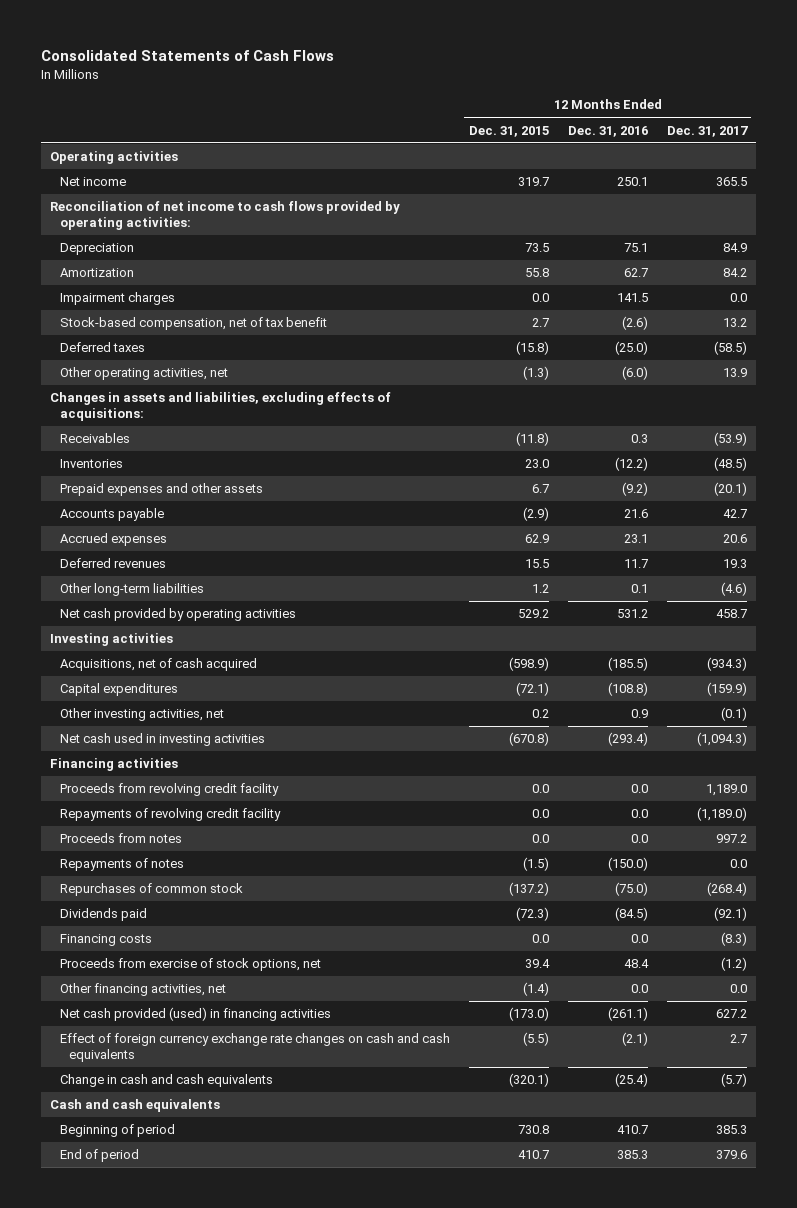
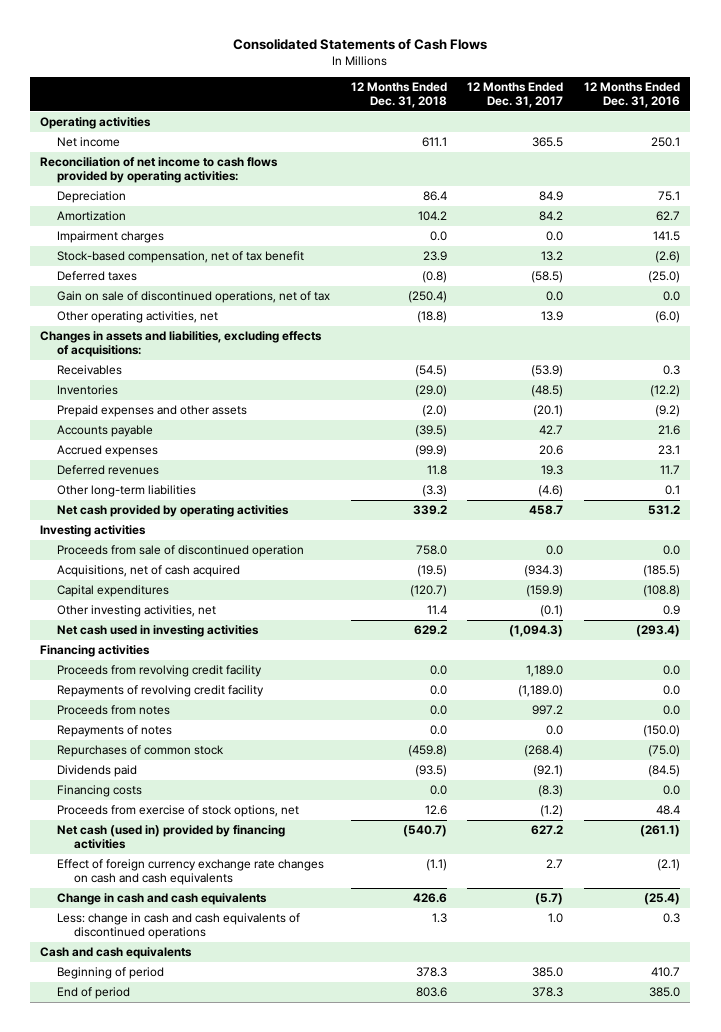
[468,125,549,137] Dec. 31, 2015 -> none
none -> [350,81,447,109] 12 Months Ended Dec. 31, 2018
none -> [57,291,331,304] Gain on sale of discontinued operations, net of tax
none -> [57,545,305,558] Proceeds from sale of discontinued operation
[59,983,226,997] Other financing activities, net -> none
[59,1007,331,1022] Net cash provided (used) in financing activities -> [57,825,286,850] Net cash (used in) provided by financing activities
none -> [57,913,301,940] Less: change in cash and cash equivalents of discontinued operations
[715,1125,747,1135] 385.3 -> [532,967,564,978] 385.0
[616,1150,648,1160] 385.3 -> [649,987,681,998] 385.0
[715,1150,747,1160] 379.6 -> [532,987,564,998] 378.3

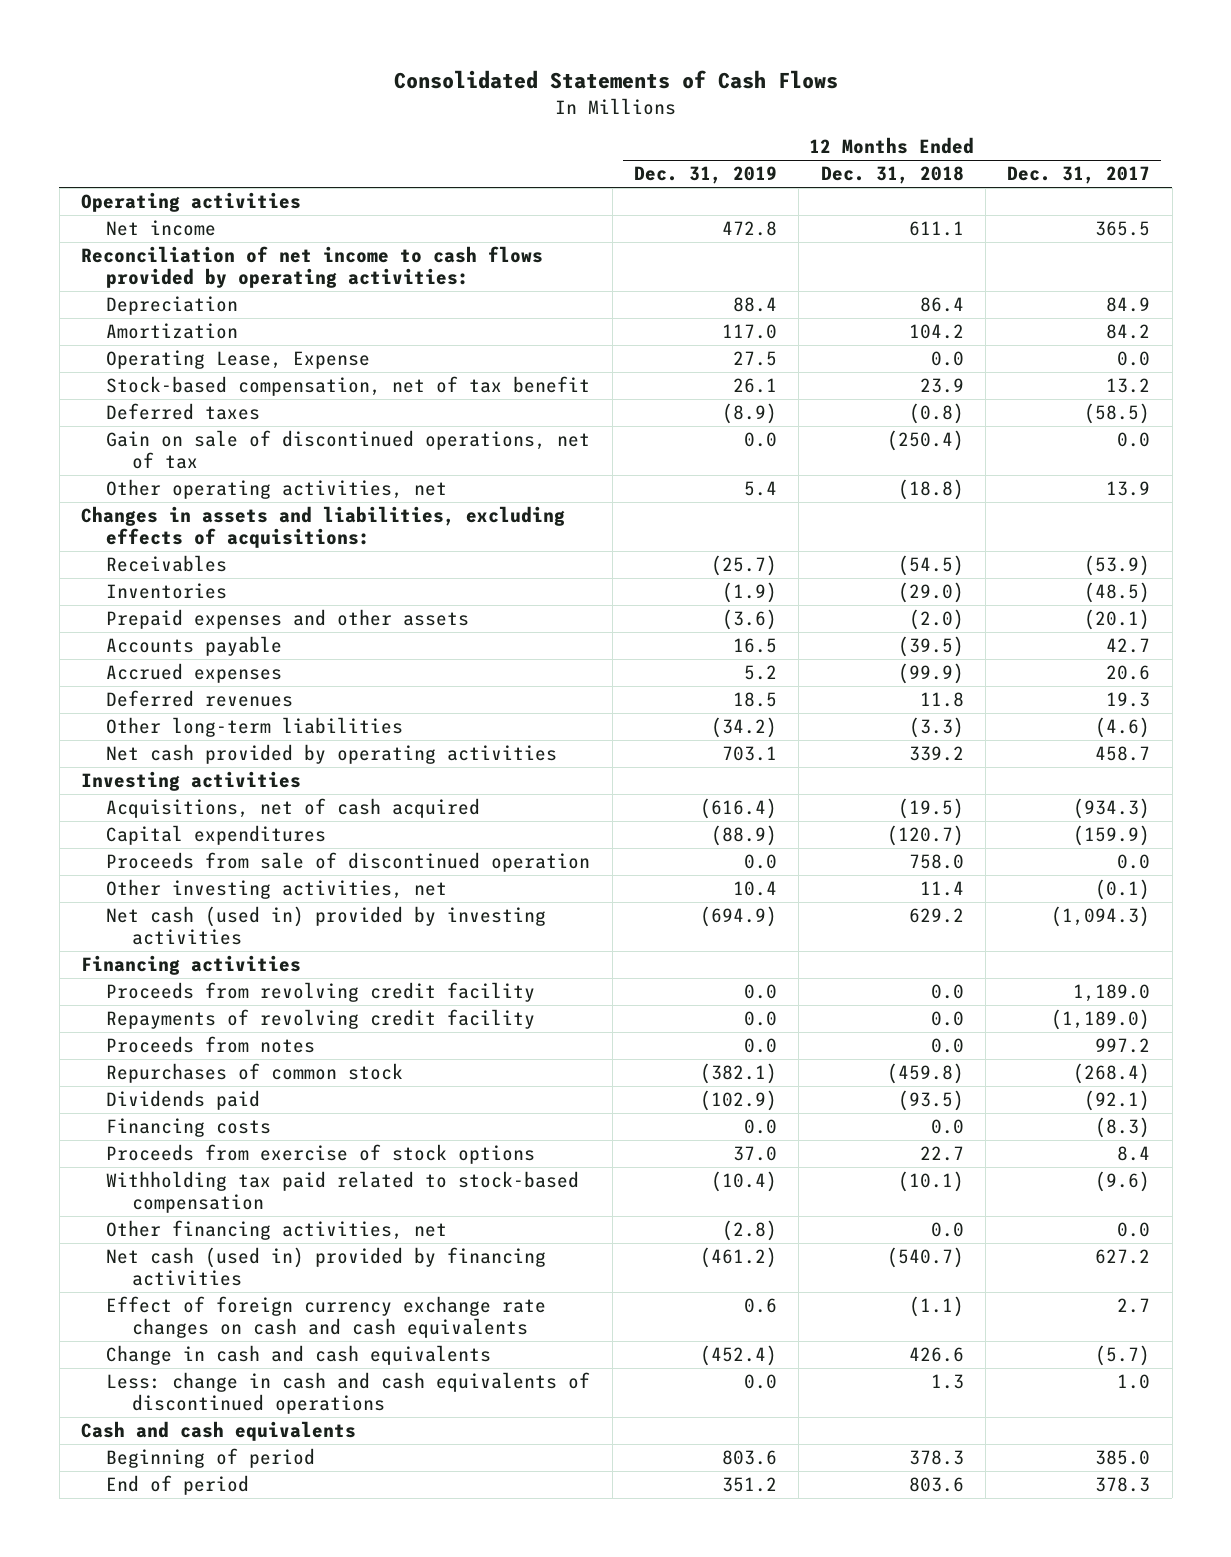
[584,81,681,109] 12 Months Ended Dec. 31, 2016 -> none
none -> [634,166,778,185] Dec. 31, 2019
[57,231,165,244] Impairment charges -> none
none -> [106,350,371,370] Operating Lease, Expense
[57,545,305,558] Proceeds from sale of discontinued operation -> [106,852,591,873] Proceeds from sale of discontinued operation
[57,625,260,638] Net cash used in investing activities -> [106,906,547,946] Net cash (used in) provided by investing activities
[57,725,173,738] Repayments of notes -> none
[57,805,300,818] Proceeds from exercise of stock options, net -> [106,1144,536,1165] Proceeds from exercise of stock options
[424,805,447,816] 12.6 -> [919,1146,964,1162] 22.7
[540,805,564,818] (1.2) -> [1117,1146,1151,1162] 8.4
none -> [106,1171,580,1214] Withholding tax paid related to stock-based compensation
none -> [106,1220,448,1241] Other financing activities, net

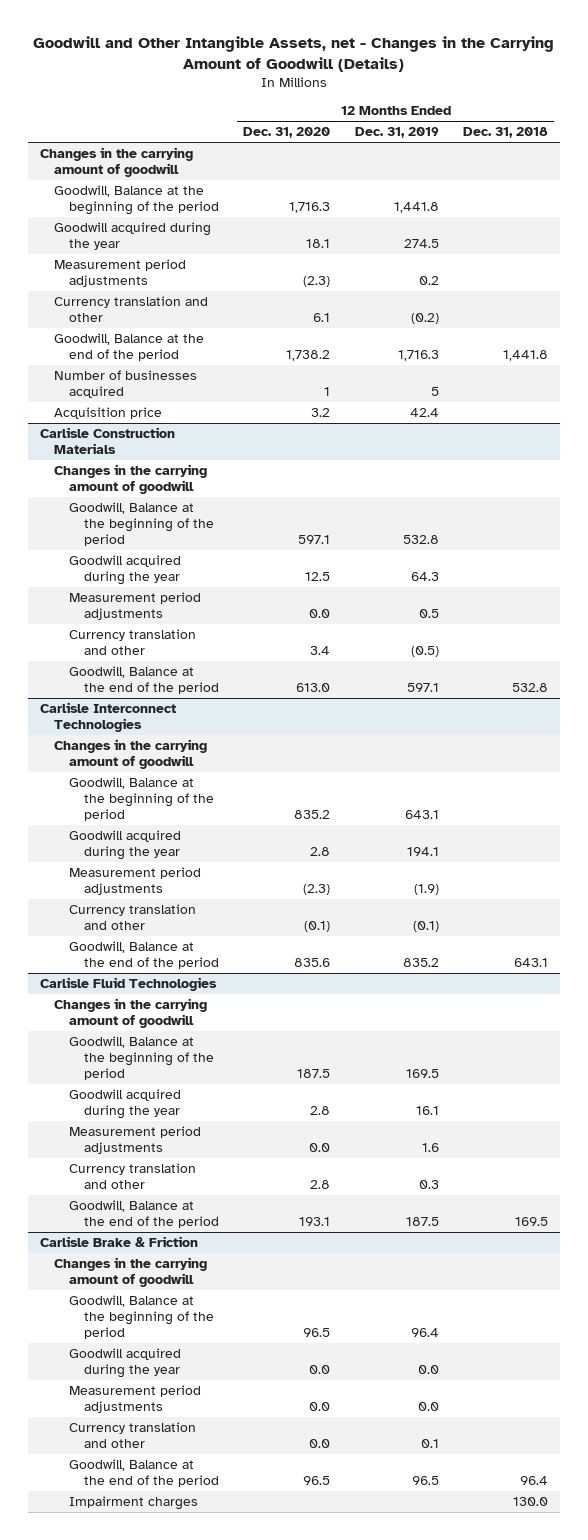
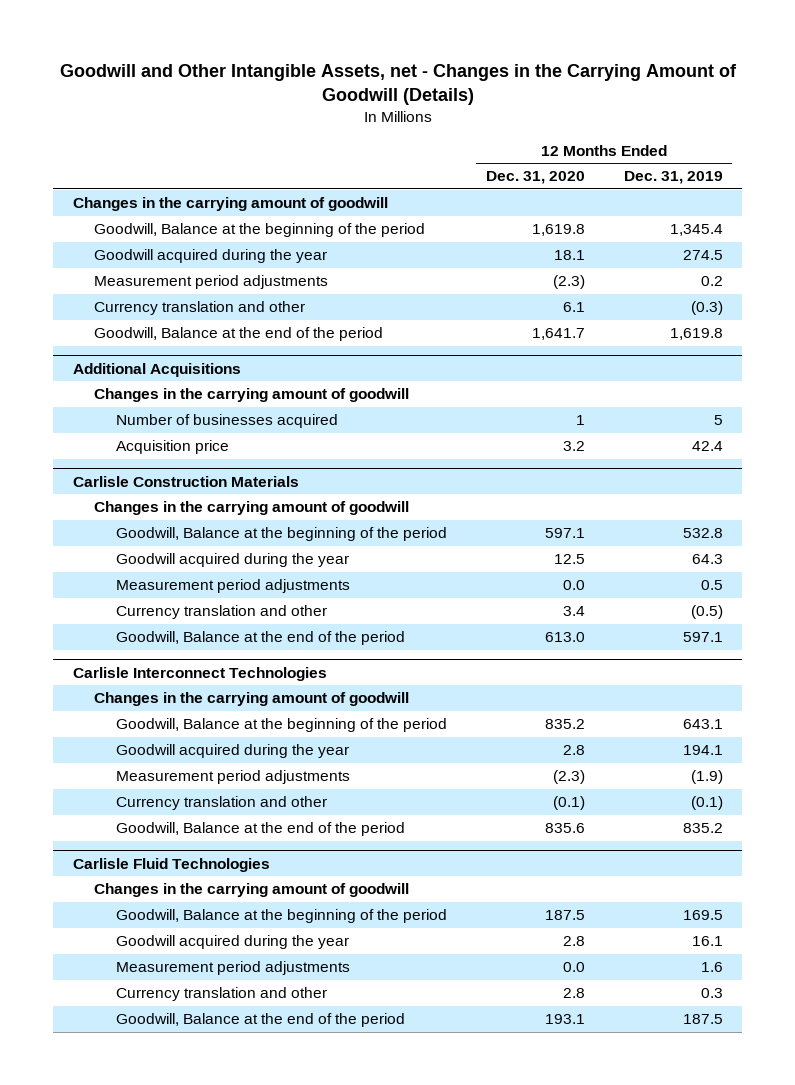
[462,127,548,139] Dec. 31, 2018 -> none
[289,202,331,214] 1,716.3 -> [531,224,585,237] 1,619.8
[393,202,439,214] 1,441.8 -> [669,224,723,237] 1,345.4
[410,313,439,325] (0.2) -> [690,301,723,316] (0.3)
[286,350,331,362] 1,738.2 -> [531,328,585,341] 1,641.7
[397,350,439,362] 1,716.3 -> [669,328,723,341] 1,619.8
none -> [72,362,241,377] Additional Acquisitions
none -> [94,388,410,403] Changes in the carrying amount of goodwill
[39,1235,198,1247] Carlisle Brake & Friction -> none
[54,1256,208,1288] Changes in the carrying amount of goodwill -> none
[69,1294,214,1340] Goodwill, Balance at the beginning of the period -> none
[69,1347,182,1379] Goodwill acquired during the year -> none
[69,1384,202,1414] Measurement period adjustments -> none
[69,1421,197,1449] Currency translation and other -> none
[69,1458,219,1488] Goodwill, Balance at the end of the period -> none
[69,1495,199,1510] Impairment charges -> none

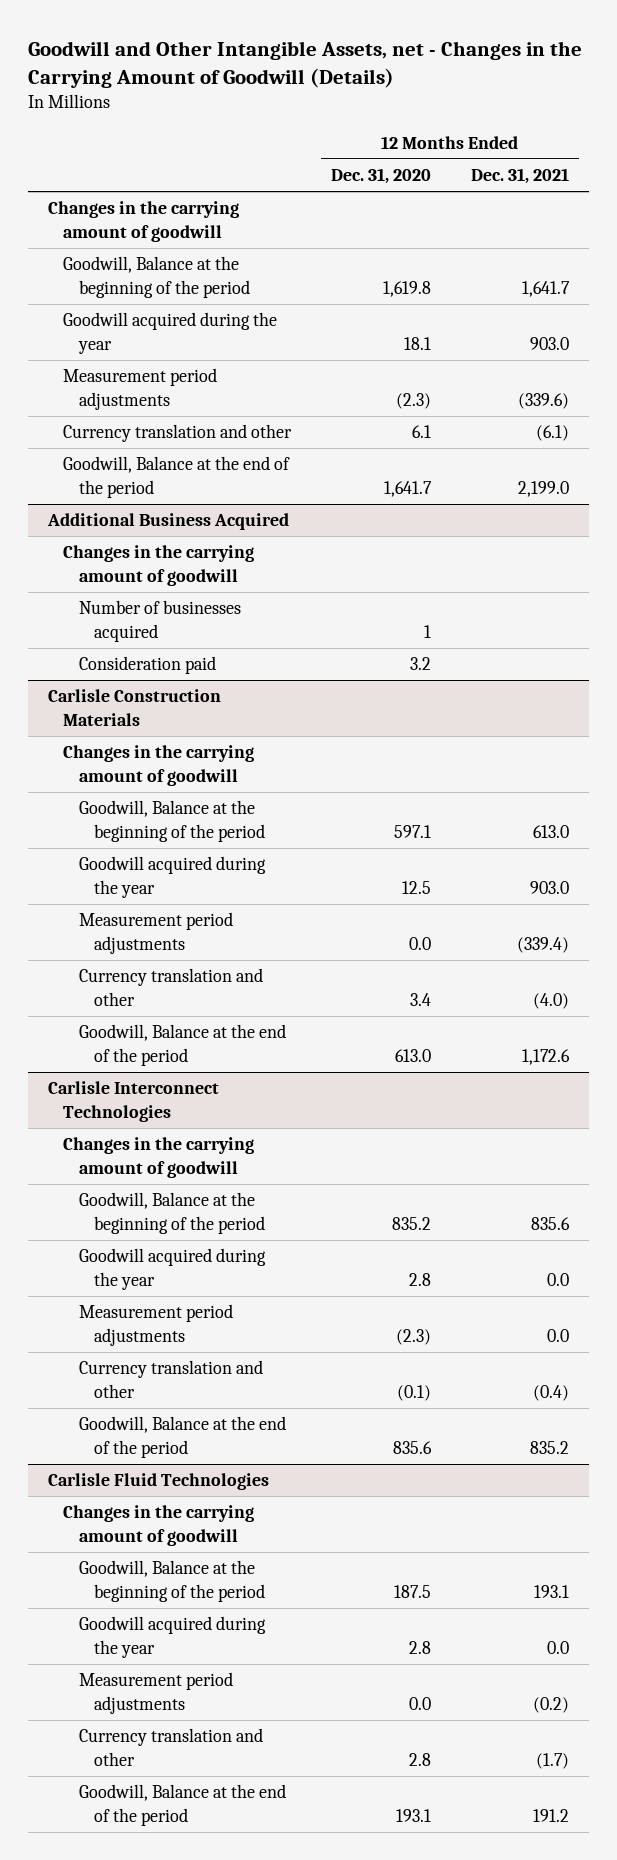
[623,171,723,185] Dec. 31, 2019 -> none
none -> [471,168,570,185] Dec. 31, 2021
[72,362,241,377] Additional Acquisitions -> none
none -> [46,513,289,531] Additional Business Acquired
[115,440,229,455] Acquisition price -> [78,656,216,675] Consideration paid

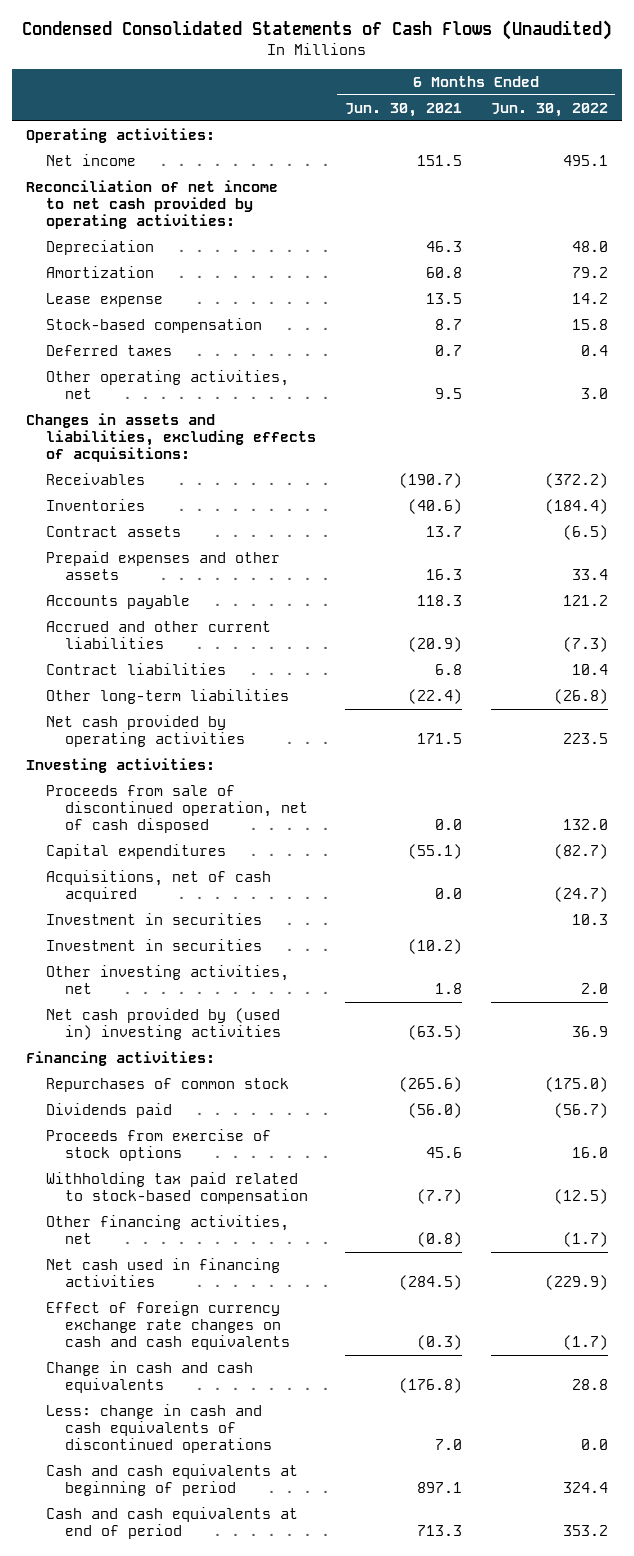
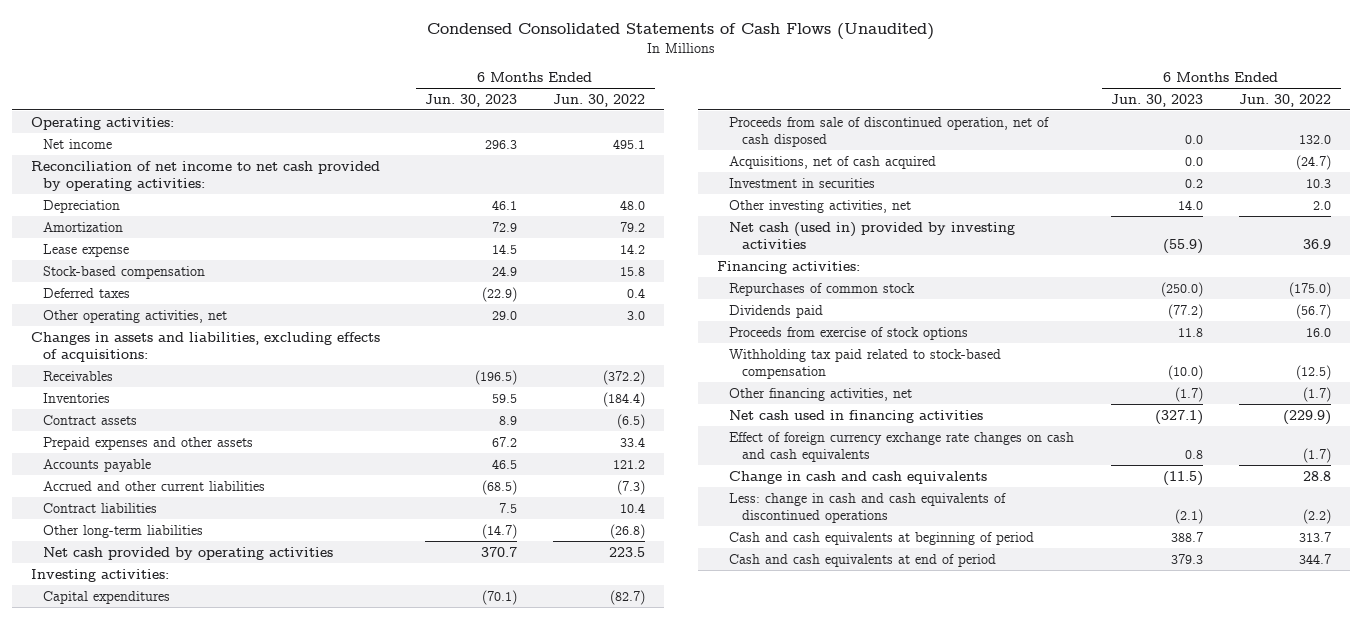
[344,102,462,117] Jun. 30, 2021 -> none
none -> [424,93,517,107] Jun. 30, 2023
[45,784,308,834] Proceeds from sale of discontinued operation, net of cash disposed -> [729,116,1050,147] Proceeds from sale of discontinued operation, net of cash disposed
[45,938,262,951] Investment in securities -> none
[45,1007,281,1041] Net cash provided by (used in) investing activities -> [729,221,1016,249] Net cash (used in) provided by investing activities
[580,1439,608,1451] 0.0 -> [1303,508,1332,524] (2.2)
[562,1482,608,1494] 324.4 -> [1299,531,1332,542] 313.7
[562,1525,608,1537] 353.2 -> [1299,553,1332,564] 344.7

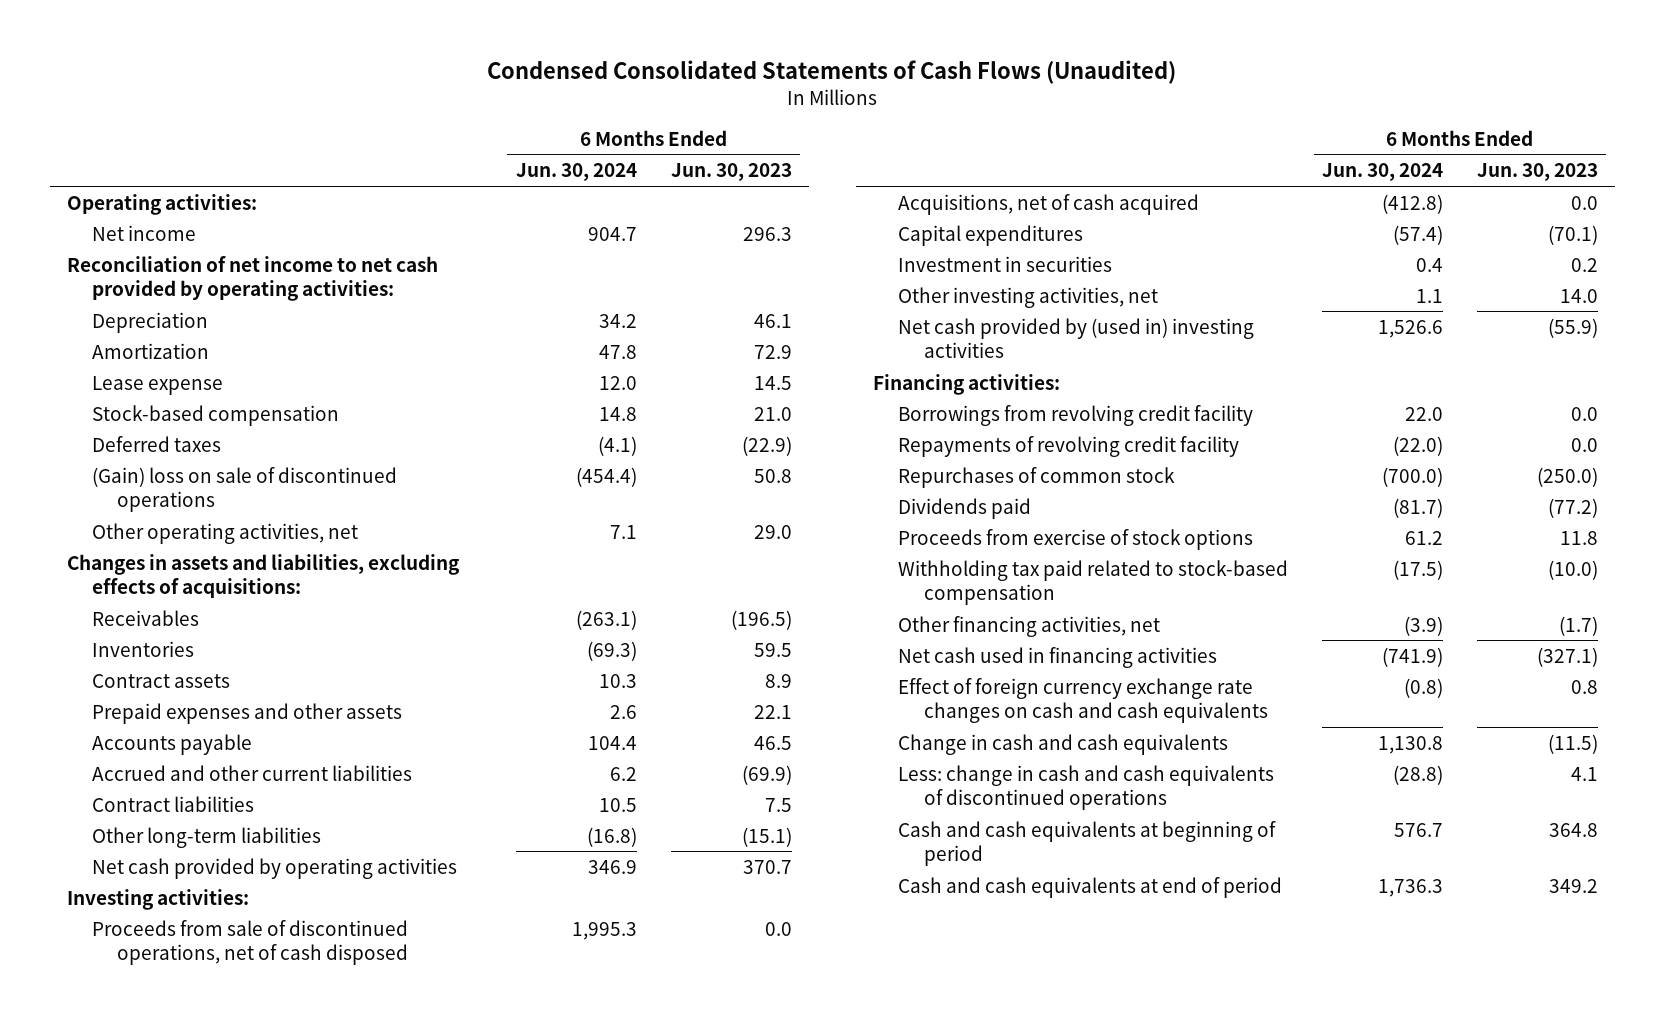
[553,93,646,107] Jun. 30, 2022 -> none
none -> [515,163,637,182] Jun. 30, 2024
[491,265,517,276] 24.9 -> [753,406,792,421] 21.0
none -> [92,466,398,512] (Gain) loss on sale of discontinued operations
[491,436,517,447] 67.2 -> [753,704,792,719] 22.1
[481,479,517,495] (68.5) -> [741,764,792,785] (69.9)
[481,523,517,539] (14.7) -> [741,826,792,847] (15.1)
[729,116,1050,147] Proceeds from sale of discontinued operation, net of cash disposed -> [92,919,409,965] Proceeds from sale of discontinued operations, net of cash disposed
[43,590,171,604] Capital expenditures -> [898,224,1084,246] Capital expenditures
[729,221,1016,249] Net cash (used in) provided by investing activities -> [898,317,1255,358] Net cash provided by (used in) investing activities
none -> [898,404,1254,426] Borrowings from revolving credit facility
none -> [898,435,1240,457] Repayments of revolving credit facility
[1174,508,1203,524] (2.1) -> [1570,766,1598,781] 4.1
[1170,531,1203,542] 388.7 -> [1548,822,1598,837] 364.8
[1170,553,1203,564] 379.3 -> [1548,878,1598,893] 349.2

